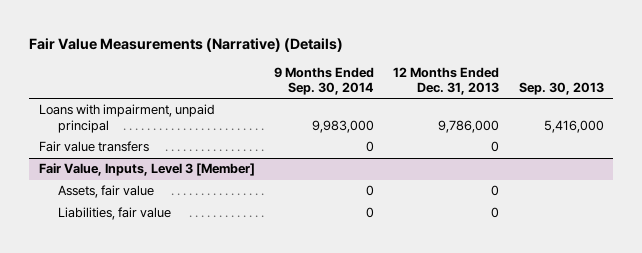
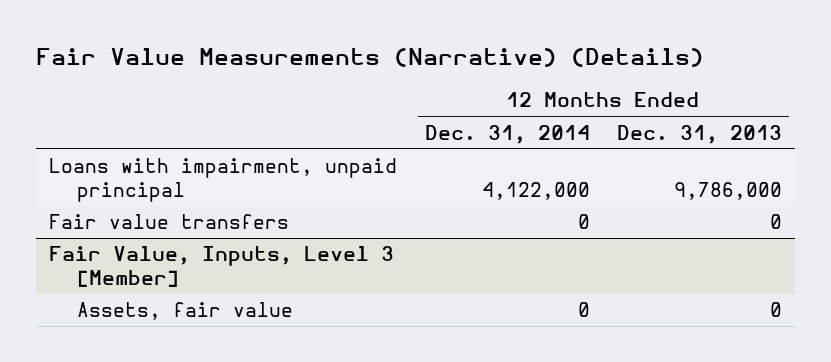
[273,66,374,96] 9 Months Ended Sep. 30, 2014 -> none
[518,82,604,96] Sep. 30, 2013 -> none
none -> [424,124,590,144] Dec. 31, 2014
[58,207,172,221] Liabilities, fair value -> none

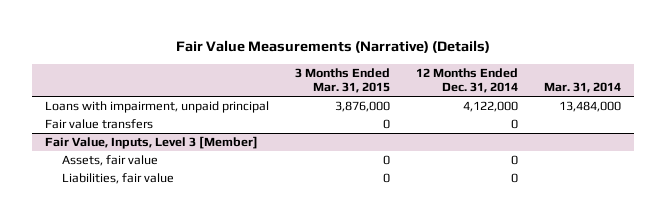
[616,124,782,144] Dec. 31, 2013 -> none
none -> [294,67,390,94] 3 Months Ended Mar. 31, 2015
none -> [543,82,621,94] Mar. 31, 2014
none -> [61,173,174,185] Liabilities, fair value

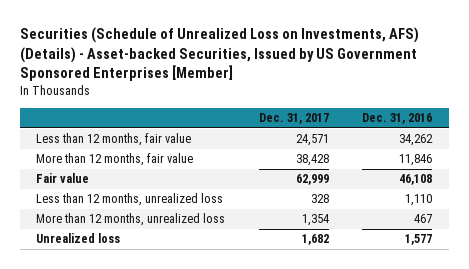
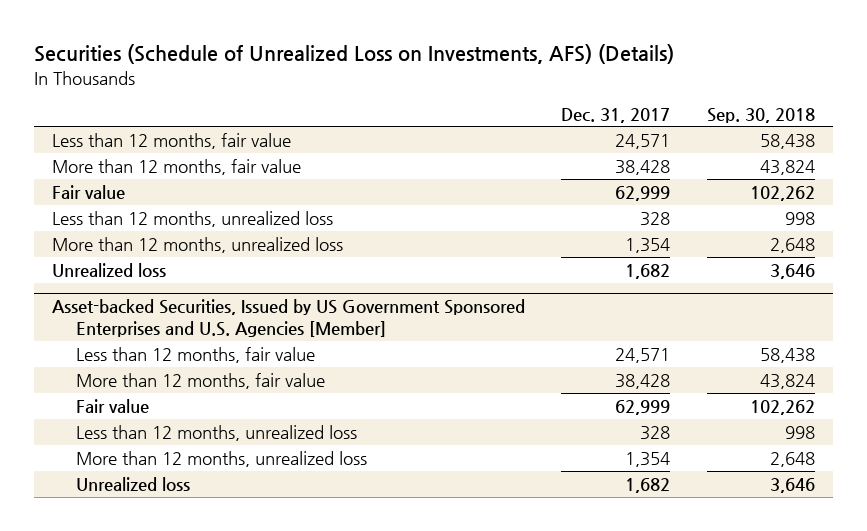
[19,27,419,82] Securities (Schedule of Unrealized Loss on Investments, AFS) (Details) - Asset-backed Securities, Issued by US Government Sponsored Enterprises [Member] -> [33,44,674,65] Securities (Schedule of Unrealized Loss on Investments, AFS) (Details)
[362,113,433,125] Dec. 31, 2016 -> none
none -> [706,107,815,123] Sep. 30, 2018
none -> [52,299,526,337] Asset-backed Securities, Issued by US Government Sponsored Enterprises and U.S. Agencies [Member]
none -> [76,346,316,363] Less than 12 months, fair value
none -> [76,372,326,389] More than 12 months, fair value
none -> [76,398,150,413] Fair value
none -> [76,424,358,441] Less than 12 months, unrealized loss
none -> [76,450,368,467] More than 12 months, unrealized loss
none -> [76,476,191,491] Unrealized loss

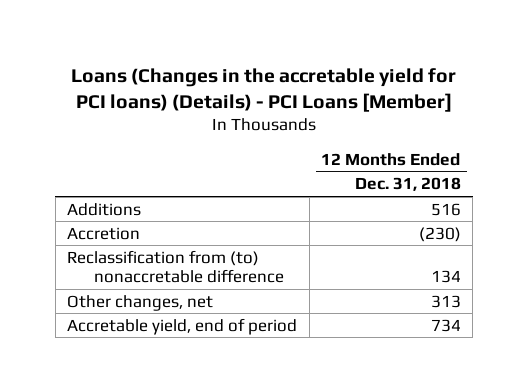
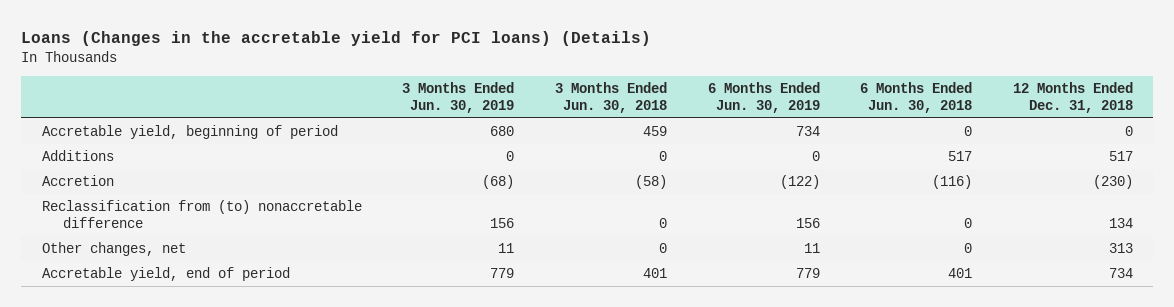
[70,67,456,112] Loans (Changes in the accretable yield for PCI loans) (Details) - PCI Loans [Member] -> [21,31,652,47] Loans (Changes in the accretable yield for PCI loans) (Details)
none -> [402,82,515,113] 3 Months Ended Jun. 30, 2019
none -> [554,82,667,113] 3 Months Ended Jun. 30, 2018
none -> [707,82,820,113] 6 Months Ended Jun. 30, 2019
none -> [860,82,973,113] 6 Months Ended Jun. 30, 2018
none -> [41,125,338,140] Accretable yield, beginning of period
[430,202,461,216] 516 -> [1108,151,1133,162] 517

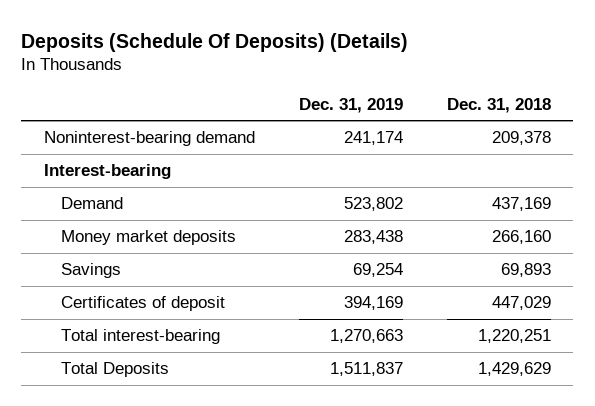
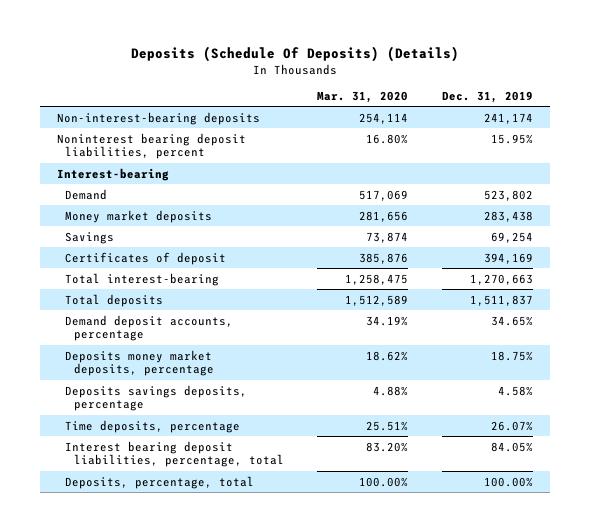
[446,97,551,113] Dec. 31, 2018 -> none
none -> [317,90,409,103] Mar. 31, 2020
[43,131,255,147] Noninterest-bearing demand -> [56,111,260,125] Non-interest-bearing deposits
none -> [56,132,246,160] Noninterest bearing deposit liabilities, percent
[61,362,170,378] Total Deposits -> [65,293,164,307] Total deposits
none -> [65,314,234,342] Demand deposit accounts, percentage
none -> [65,349,214,377] Deposits money market deposits, percentage
none -> [65,384,248,412] Deposits savings deposits, percentage
none -> [65,419,241,433] Time deposits, percentage
none -> [65,440,284,468] Interest bearing deposit liabilities, percentage, total
none -> [65,475,255,489] Deposits, percentage, total

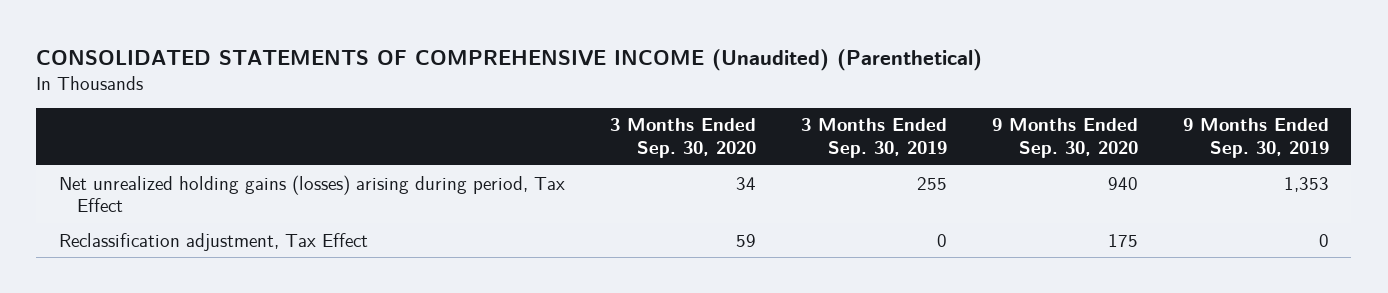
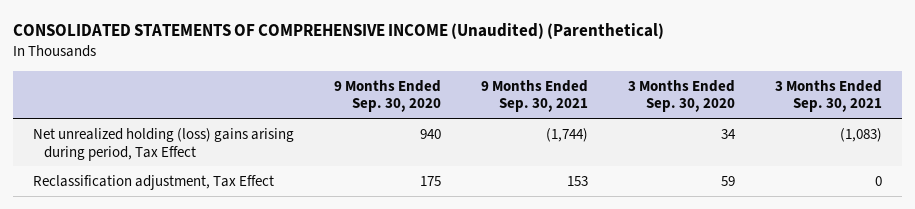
[800,118,947,159] 3 Months Ended Sep. 30, 2019 -> none
[1182,118,1329,159] 9 Months Ended Sep. 30, 2019 -> none
none -> [480,79,588,113] 9 Months Ended Sep. 30, 2021
none -> [775,79,883,113] 3 Months Ended Sep. 30, 2021
[58,174,565,213] Net unrealized holding gains (losses) arising during period, Tax Effect -> [32,127,294,161] Net unrealized holding (loss) gains arising during period, Tax Effect

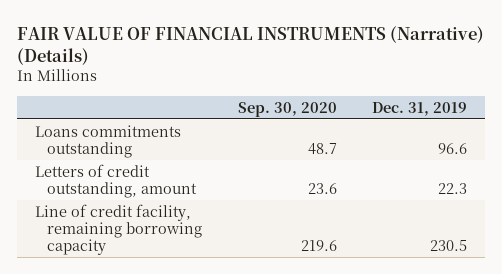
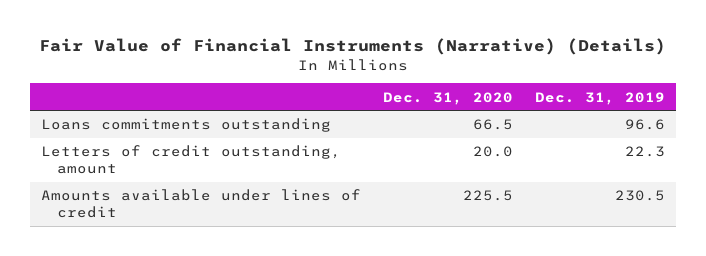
[17,25,485,66] FAIR VALUE OF FINANCIAL INSTRUMENTS (Narrative) (Details) -> [39,38,667,56] Fair Value of Financial Instruments (Narrative) (Details)
[237,101,337,117] Sep. 30, 2020 -> none
none -> [383,91,514,105] Dec. 31, 2020
[34,203,203,256] Line of credit facility, remaining borrowing capacity -> [41,189,362,219] Amounts available under lines of credit

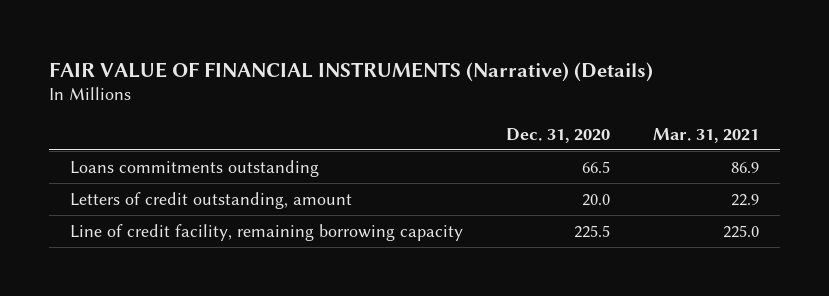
[39,38,667,56] Fair Value of Financial Instruments (Narrative) (Details) -> [48,61,653,82] FAIR VALUE OF FINANCIAL INSTRUMENTS (Narrative) (Details)
[535,91,666,105] Dec. 31, 2019 -> none
none -> [652,127,759,143] Mar. 31, 2021
[41,189,362,219] Amounts available under lines of credit -> [70,223,464,241] Line of credit facility, remaining borrowing capacity

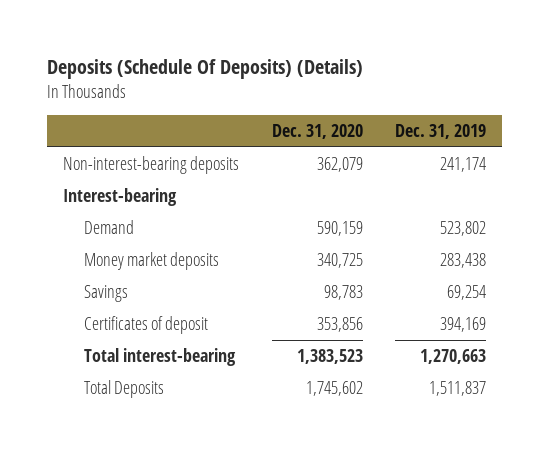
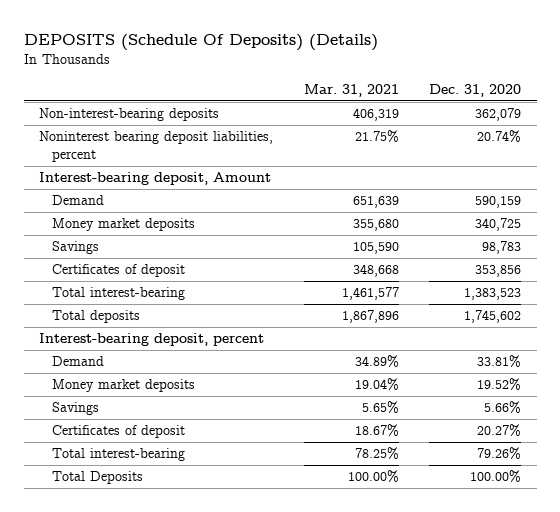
[47,59,364,80] Deposits (Schedule Of Deposits) (Details) -> [23,34,378,52] DEPOSITS (Schedule Of Deposits) (Details)
[394,124,486,140] Dec. 31, 2019 -> none
none -> [303,84,399,98] Mar. 31, 2021
none -> [38,131,273,163] Noninterest bearing deposit liabilities, percent
[63,188,178,207] Interest-bearing -> [38,172,271,186] Interest-bearing deposit, Amount
none -> [51,310,140,324] Total deposits
none -> [38,333,264,347] Interest-bearing deposit, percent
none -> [51,356,104,367] Demand
none -> [51,379,195,393] Money market deposits
none -> [51,402,99,416] Savings
none -> [51,425,185,439] Certificates of deposit
none -> [51,448,185,462] Total interest-bearing
[305,381,363,397] 1,745,602 -> [470,470,522,484] 100.00%

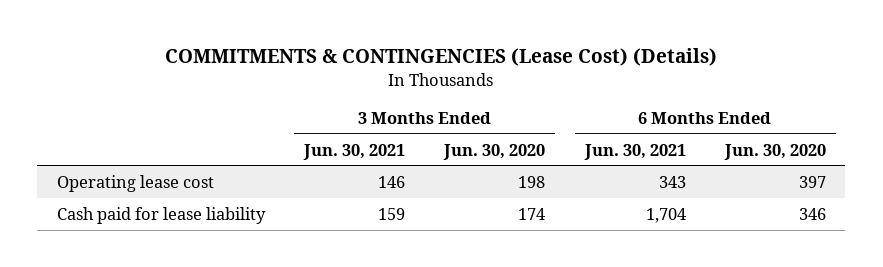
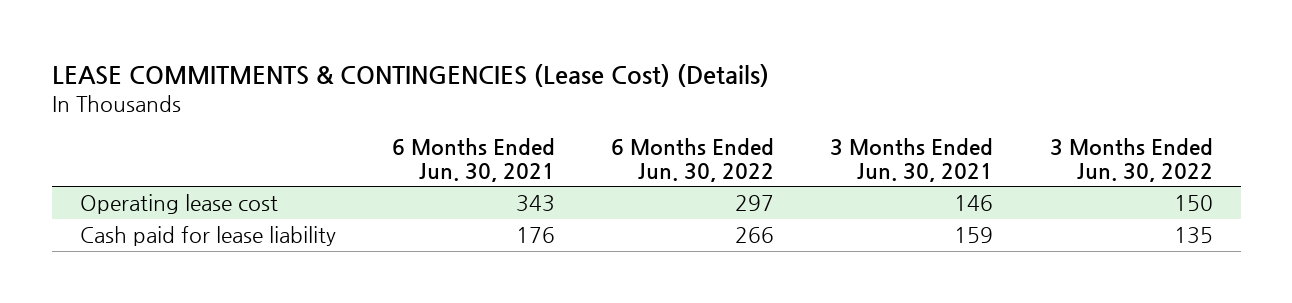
[165,48,718,67] COMMITMENTS & CONTINGENCIES (Lease Cost) (Details) -> [51,64,769,88] LEASE COMMITMENTS & CONTINGENCIES (Lease Cost) (Details)
[443,143,546,160] Jun. 30, 2020 -> none
[723,143,826,160] Jun. 30, 2020 -> none
none -> [611,138,775,182] 6 Months Ended Jun. 30, 2022
none -> [1049,138,1213,182] 3 Months Ended Jun. 30, 2022
[645,207,686,223] 1,704 -> [515,227,555,244] 176

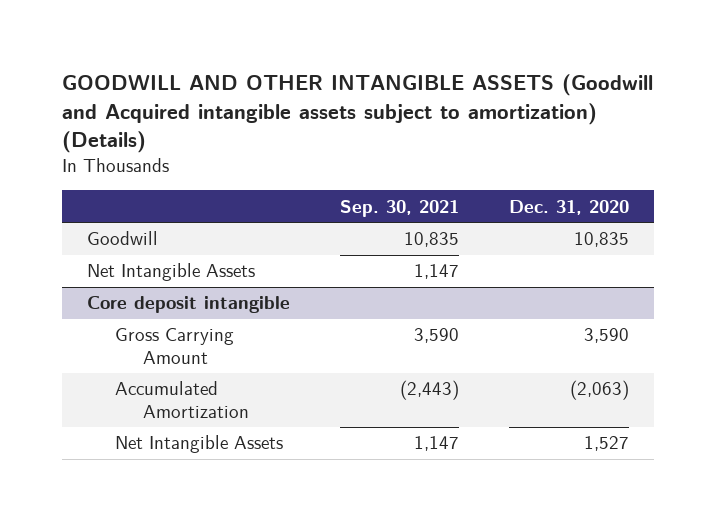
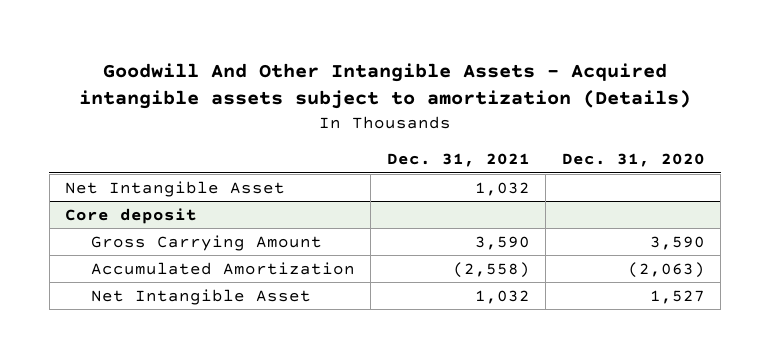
[61,74,653,154] GOODWILL AND OTHER INTANGIBLE ASSETS (Goodwill and Acquired intangible assets subject to amortization) (Details) -> [79,62,692,109] Goodwill And Other Intangible Assets - Acquired intangible assets subject to amortization (Details)
[339,199,459,217] Sep. 30, 2021 -> none
none -> [386,153,530,168] Dec. 31, 2021
[86,231,158,246] Goodwill -> none
[86,263,255,282] Net Intangible Assets -> [65,180,286,197] Net Intangible Asset
[86,296,290,314] Core deposit intangible -> [65,207,198,224] Core deposit
[115,435,284,454] Net Intangible Assets -> [90,288,311,305] Net Intangible Asset

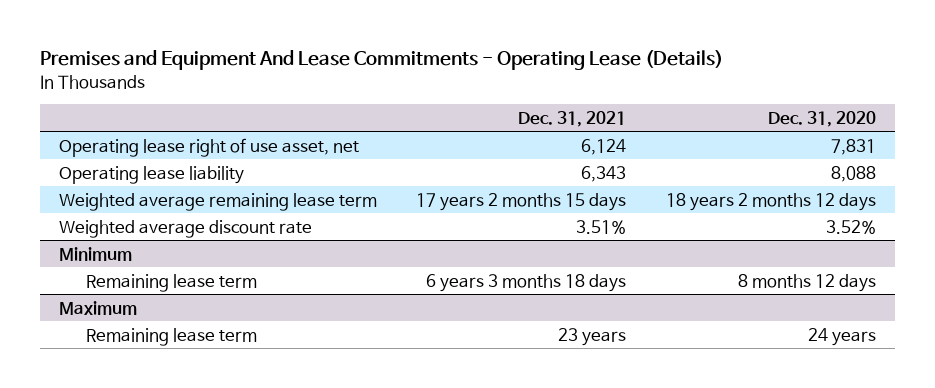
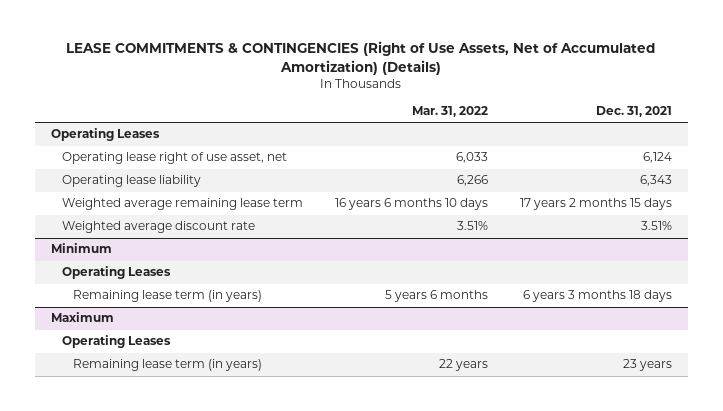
[39,50,723,71] Premises and Equipment And Lease Commitments - Operating Lease (Details) -> [66,41,656,75] LEASE COMMITMENTS & CONTINGENCIES (Right of Use Assets, Net of Accumulated Amortization) (Details)
[767,110,876,127] Dec. 31, 2020 -> none
none -> [412,106,489,118] Mar. 31, 2022
none -> [50,128,160,142] Operating Leases
none -> [62,266,172,280] Operating Leases
[85,273,257,292] Remaining lease term -> [73,290,263,303] Remaining lease term (in years)
none -> [62,335,172,349] Operating Leases
[85,327,257,346] Remaining lease term -> [73,359,263,372] Remaining lease term (in years)

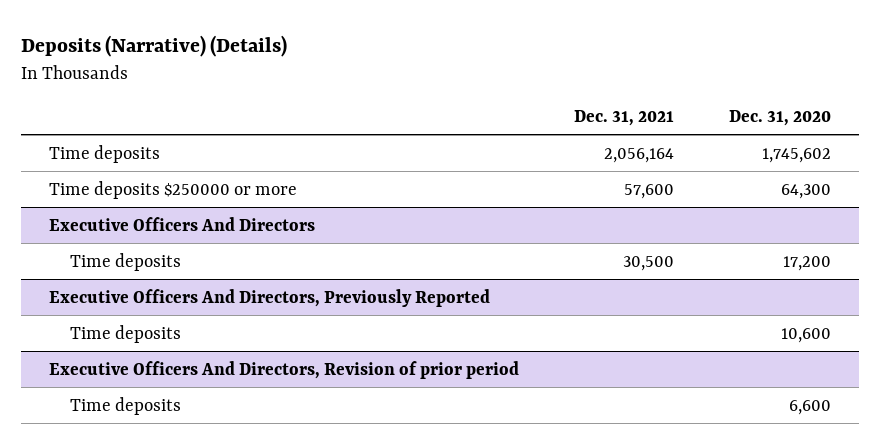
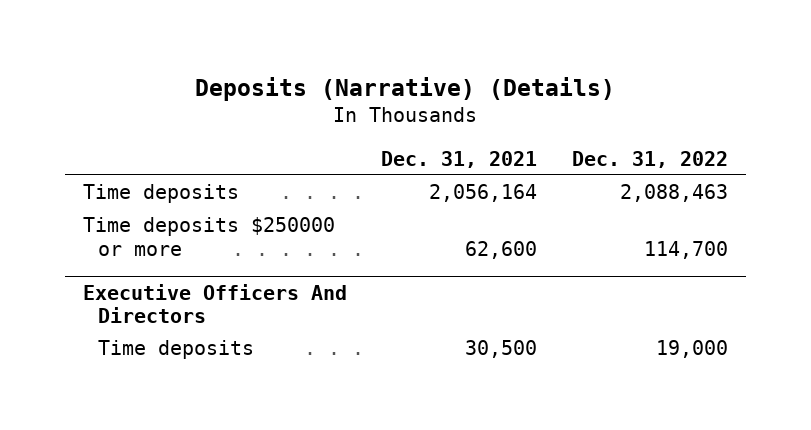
[729,110,832,127] Dec. 31, 2020 -> none
none -> [572,150,729,168] Dec. 31, 2022
[624,183,675,199] 57,600 -> [465,240,538,259] 62,600
[48,288,490,307] Executive Officers And Directors, Previously Reported -> none
[70,324,182,343] Time deposits -> none
[48,360,519,379] Executive Officers And Directors, Revision of prior period -> none
[70,396,182,415] Time deposits -> none

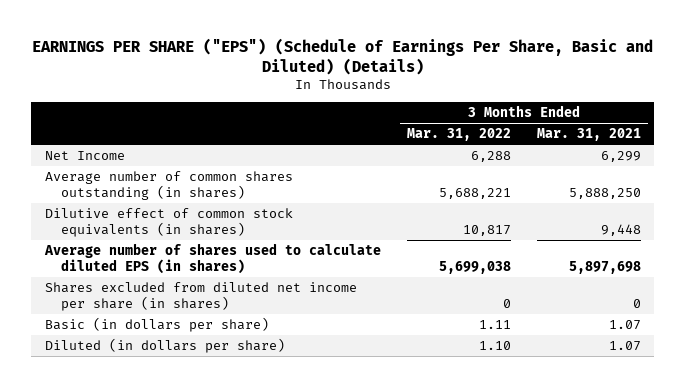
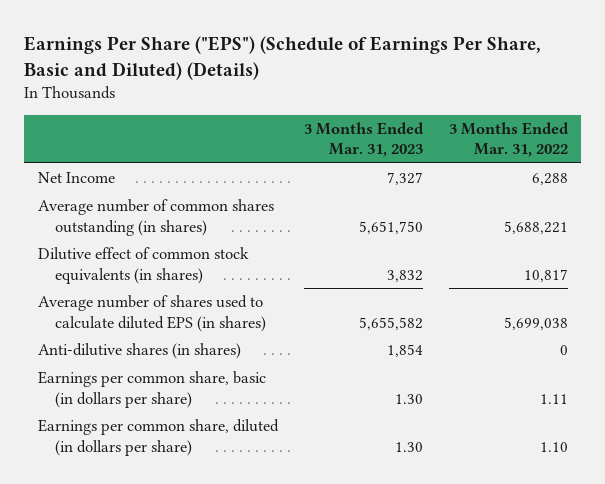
[31,37,653,75] EARNINGS PER SHARE ("EPS") (Schedule of Earnings Per Share, Basic and Diluted) (Details) -> [24,36,542,80] Earnings Per Share ("EPS") (Schedule of Earnings Per Share, Basic and Diluted) (Details)
[536,128,641,142] Mar. 31, 2021 -> none
none -> [303,121,424,158] 3 Months Ended Mar. 31, 2023
[44,282,357,311] Shares excluded from diluted net income per share (in shares) -> [37,343,241,360] Anti-dilutive shares (in shares)
[44,317,269,333] Basic (in dollars per share) -> [37,371,266,408] Earnings per common share, basic (in dollars per share)
[44,338,285,354] Diluted (in dollars per share) -> [37,419,279,456] Earnings per common share, diluted (in dollars per share)

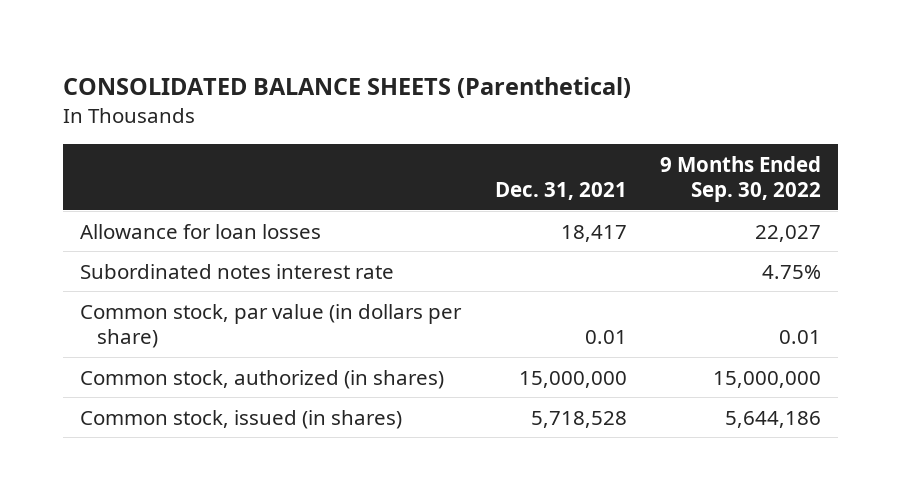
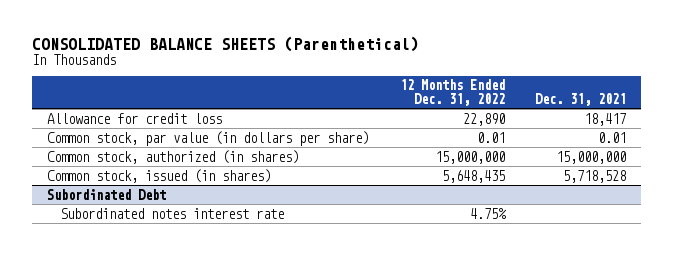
[660,155,822,202] 9 Months Ended Sep. 30, 2022 -> none
none -> [399,79,505,107] 12 Months Ended Dec. 31, 2022
[80,263,395,279] Subordinated notes interest rate -> none
[80,223,322,239] Allowance for loan losses -> [47,112,223,124] Allowance for credit loss
none -> [47,188,167,200] Subordinated Debt
none -> [59,207,284,219] Subordinated notes interest rate

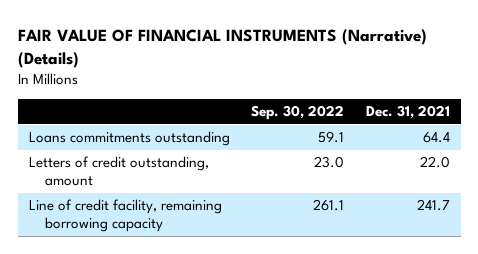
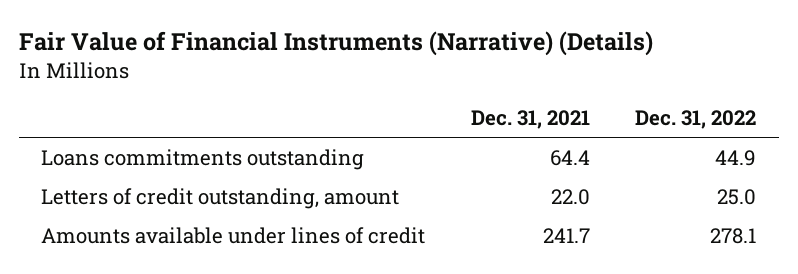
[17,28,427,68] FAIR VALUE OF FINANCIAL INSTRUMENTS (Narrative) (Details) -> [18,31,653,57] Fair Value of Financial Instruments (Narrative) (Details)
[251,105,345,121] Sep. 30, 2022 -> none
none -> [635,109,757,129] Dec. 31, 2022
[28,199,222,233] Line of credit facility, remaining borrowing capacity -> [41,226,426,244] Amounts available under lines of credit

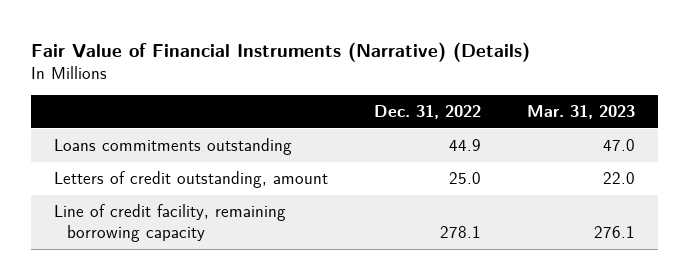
[470,109,590,129] Dec. 31, 2021 -> none
none -> [526,105,635,120] Mar. 31, 2023
[41,226,426,244] Amounts available under lines of credit -> [54,204,287,243] Line of credit facility, remaining borrowing capacity

